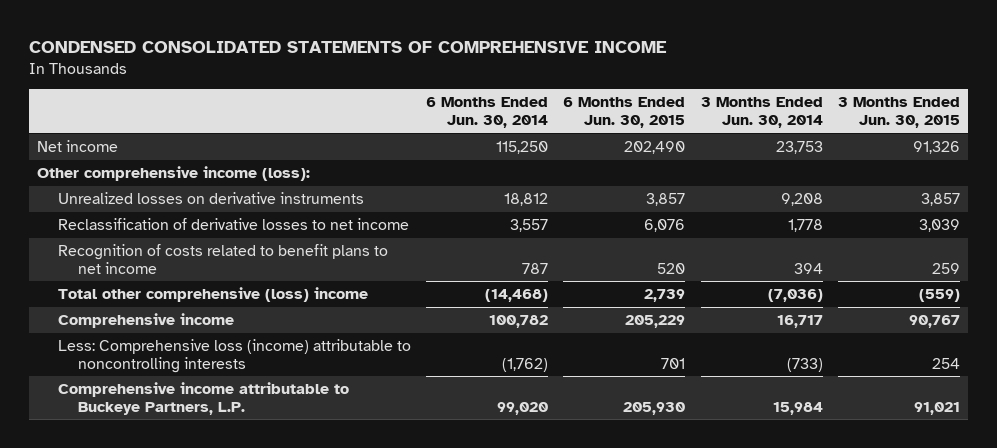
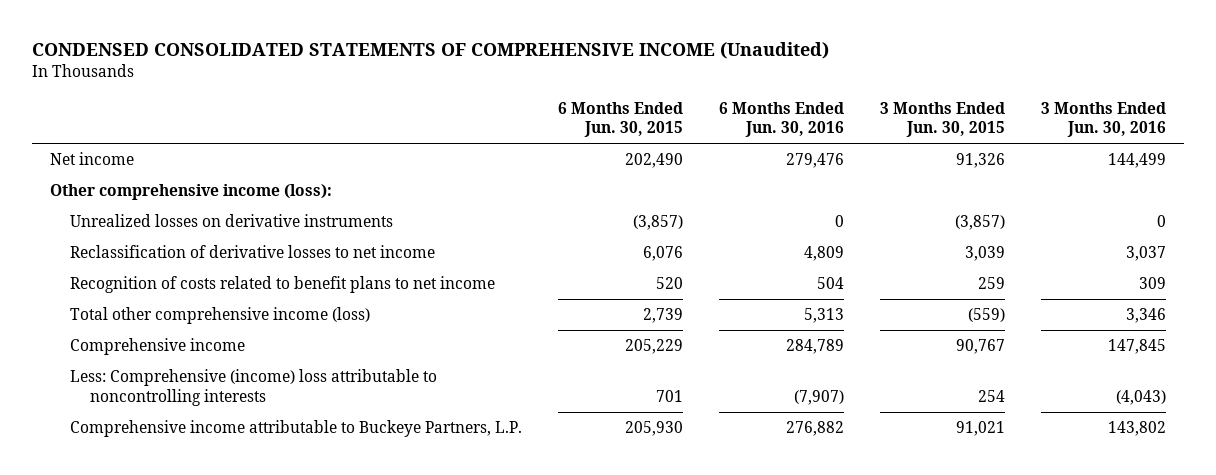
[28,40,667,53] CONDENSED CONSOLIDATED STATEMENTS OF COMPREHENSIVE INCOME -> [31,41,829,59] CONDENSED CONSOLIDATED STATEMENTS OF COMPREHENSIVE INCOME (Unaudited)
[426,97,549,129] 6 Months Ended Jun. 30, 2014 -> none
[700,97,823,129] 3 Months Ended Jun. 30, 2014 -> none
none -> [719,101,845,138] 6 Months Ended Jun. 30, 2016
none -> [1041,101,1167,138] 3 Months Ended Jun. 30, 2016
[646,193,686,207] 3,857 -> [633,215,684,231] (3,857)
[921,193,961,207] 3,857 -> [955,215,1006,231] (3,857)
[57,287,368,303] Total other comprehensive (loss) income -> [70,307,371,325] Total other comprehensive income (loss)
[57,339,411,373] Less: Comprehensive loss (income) attributable to noncontrolling interests -> [70,369,438,406] Less: Comprehensive (income) loss attributable to noncontrolling interests

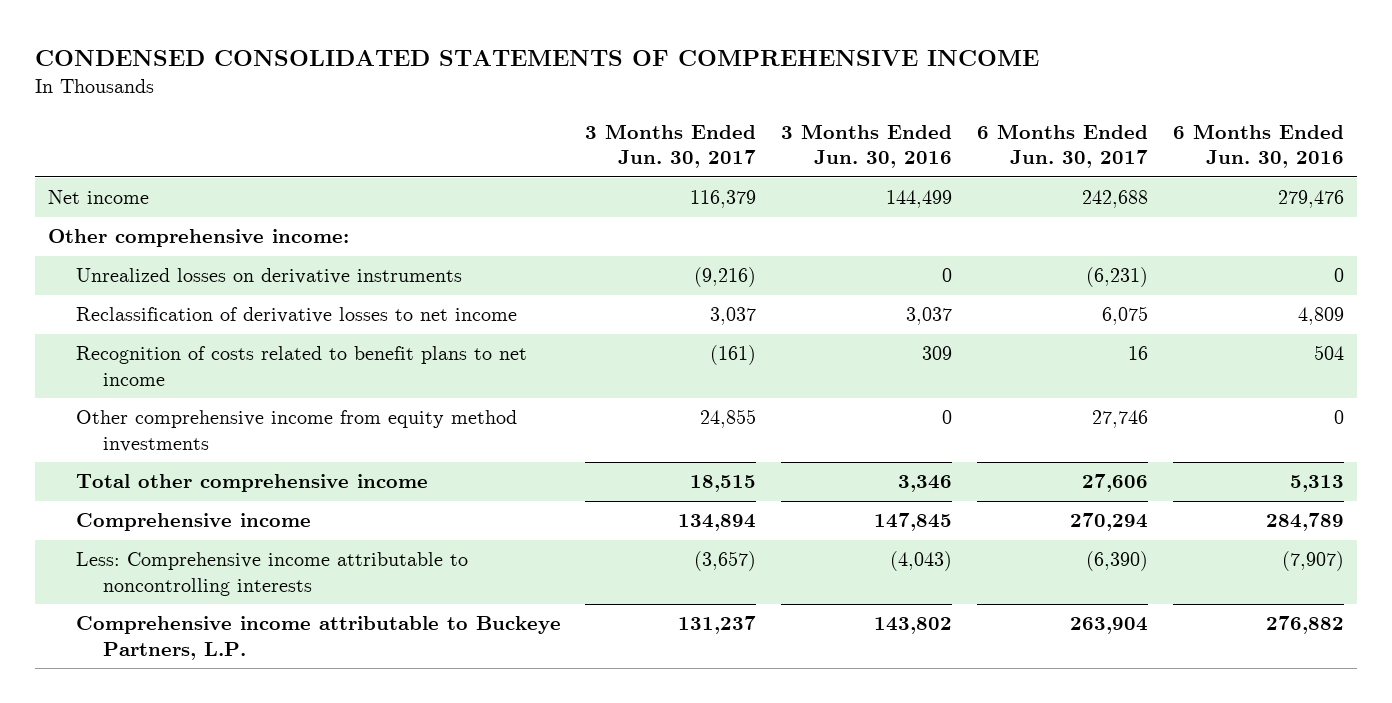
[31,41,829,59] CONDENSED CONSOLIDATED STATEMENTS OF COMPREHENSIVE INCOME (Unaudited) -> [35,50,1040,67] CONDENSED CONSOLIDATED STATEMENTS OF COMPREHENSIVE INCOME
[558,101,684,138] 6 Months Ended Jun. 30, 2015 -> none
[880,101,1006,138] 3 Months Ended Jun. 30, 2015 -> none
none -> [585,123,757,169] 3 Months Ended Jun. 30, 2017
none -> [977,123,1149,169] 6 Months Ended Jun. 30, 2017
[49,184,332,201] Other comprehensive income (loss): -> [47,229,349,248] Other comprehensive income:
none -> [75,410,517,452] Other comprehensive income from equity method investments
[70,307,371,325] Total other comprehensive income (loss) -> [75,474,428,493] Total other comprehensive income
[70,369,438,406] Less: Comprehensive (income) loss attributable to noncontrolling interests -> [75,552,468,596] Less: Comprehensive income attributable to noncontrolling interests

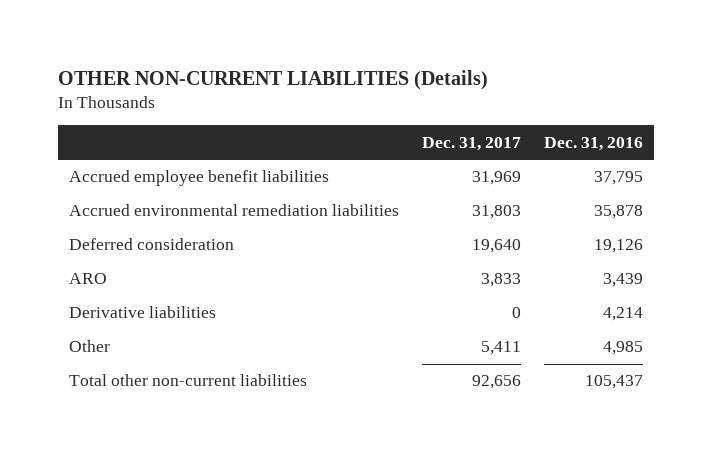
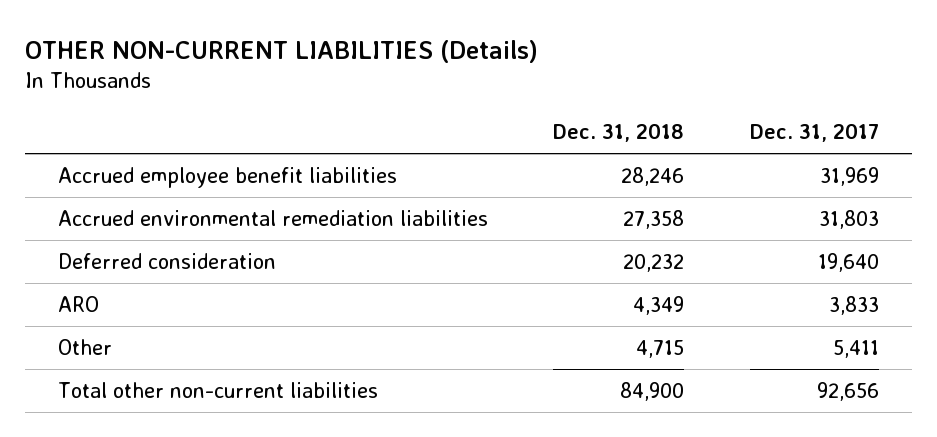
[543,136,643,151] Dec. 31, 2016 -> none
none -> [553,123,685,143] Dec. 31, 2018
[69,306,217,319] Derivative liabilities -> none

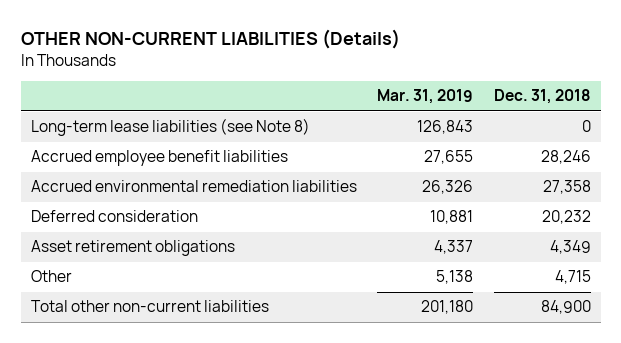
[750,123,880,143] Dec. 31, 2017 -> none
none -> [377,89,474,105] Mar. 31, 2019
none -> [30,118,310,137] Long-term lease liabilities (see Note 8)
[57,295,99,312] ARO -> [30,240,235,257] Asset retirement obligations

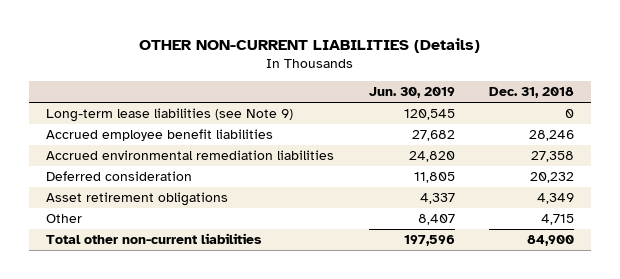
[377,89,474,105] Mar. 31, 2019 -> none
none -> [368,87,455,99] Jun. 30, 2019
[30,118,310,137] Long-term lease liabilities (see Note 8) -> [46,108,294,123] Long-term lease liabilities (see Note 9)

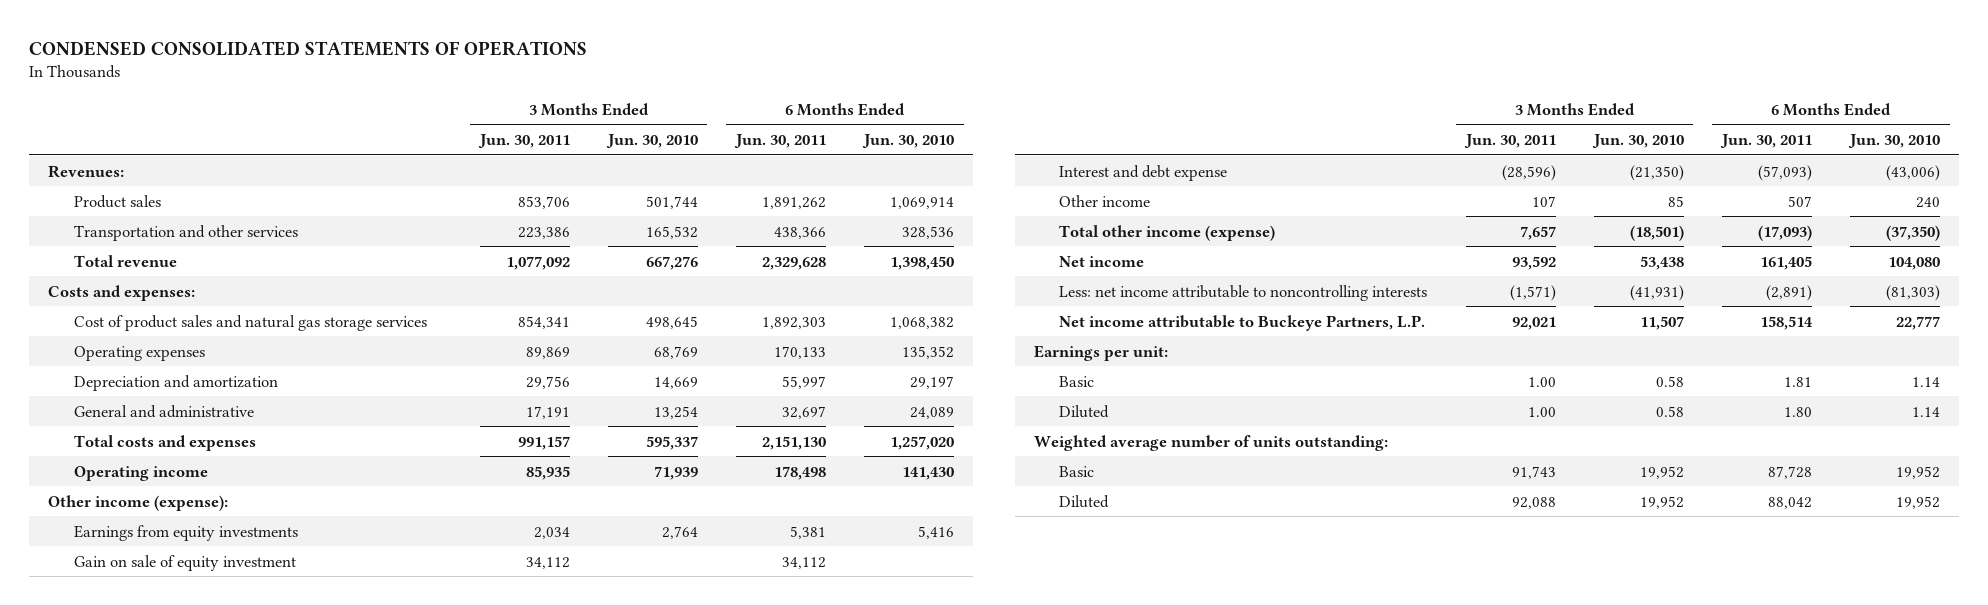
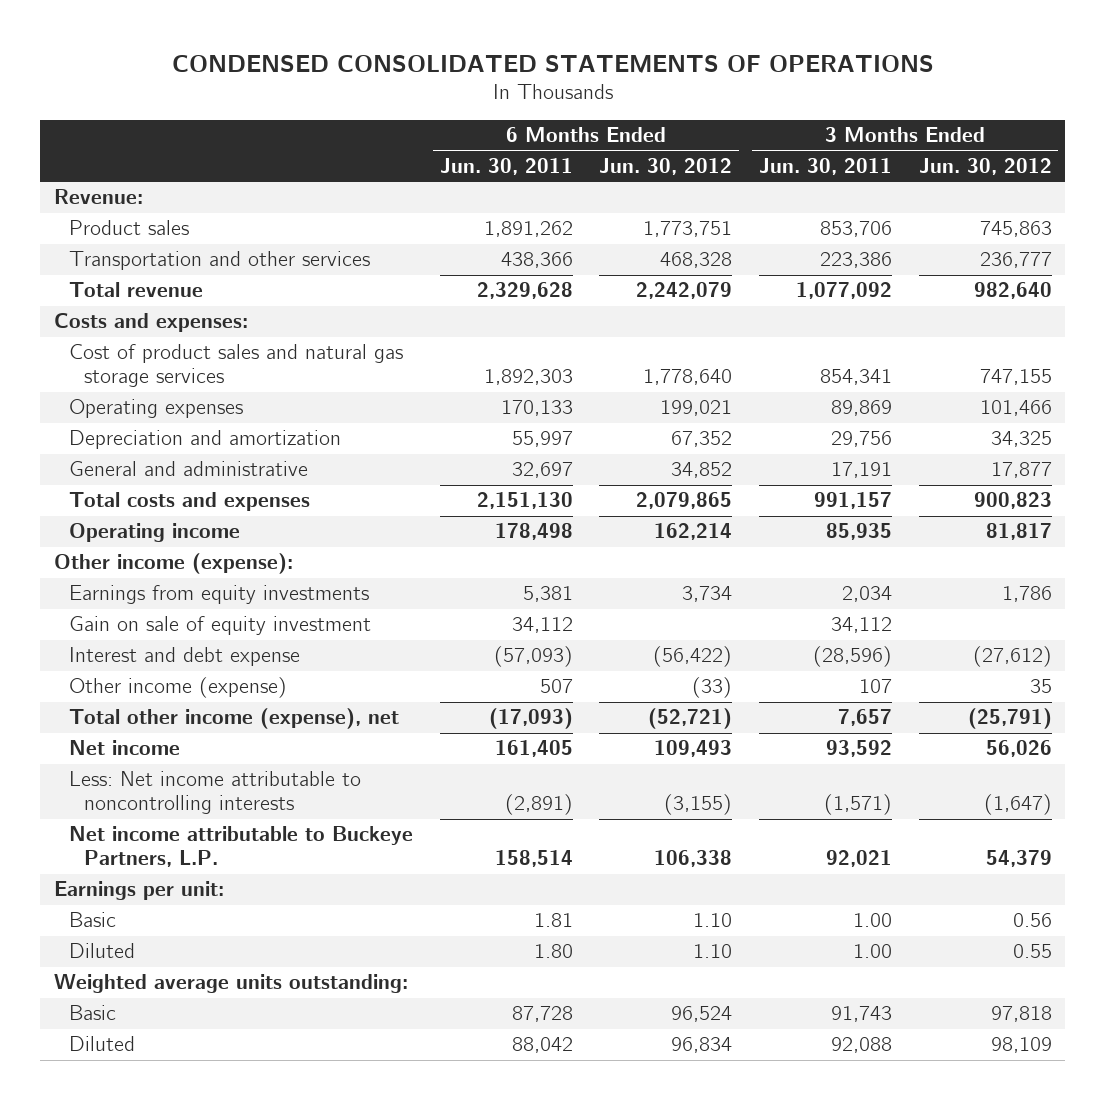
[605,134,698,149] Jun. 30, 2010 -> none
[862,134,955,149] Jun. 30, 2010 -> none
none -> [599,158,733,176] Jun. 30, 2012
none -> [918,158,1052,176] Jun. 30, 2012
[47,164,124,178] Revenues: -> [53,189,143,205] Revenue:
[1059,194,1151,207] Other income -> [68,677,287,699] Other income (expense)
[1059,224,1276,241] Total other income (expense) -> [68,708,399,730] Total other income (expense), net
[1059,284,1428,301] Less: net income attributable to noncontrolling interests -> [68,771,361,815] Less: Net income attributable to noncontrolling interests
[1033,434,1388,451] Weighted average number of units outstanding: -> [53,974,408,994] Weighted average units outstanding:

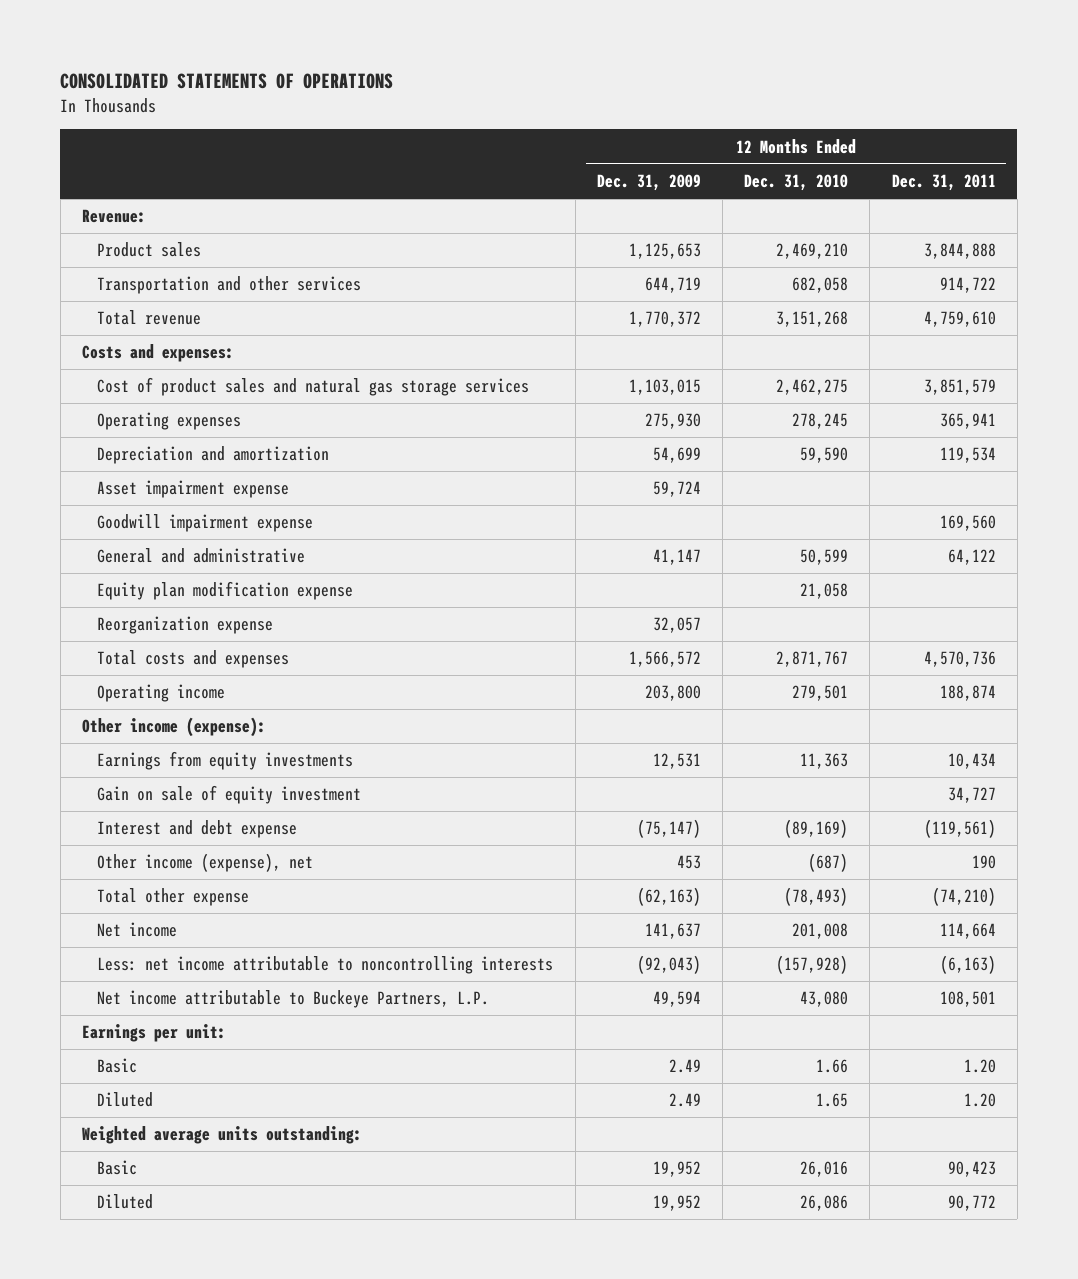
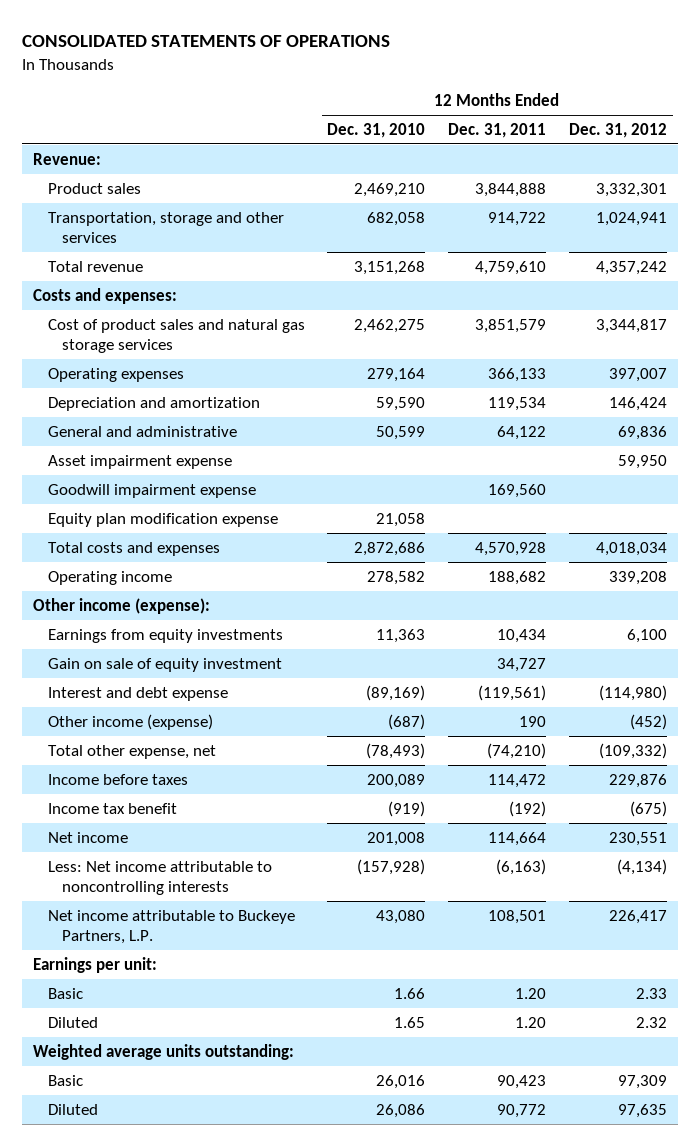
[596,174,701,192] Dec. 31, 2009 -> none
none -> [568,122,667,138] Dec. 31, 2012
[97,276,362,295] Transportation and other services -> [47,211,284,244] Transportation, storage and other services
[792,413,849,430] 278,245 -> [367,367,426,382] 279,164
[939,413,996,430] 365,941 -> [488,367,547,382] 366,133
[97,548,306,564] General and administrative -> [47,425,237,437] General and administrative
[97,616,274,635] Reorganization expense -> none
[776,651,849,668] 2,871,767 -> [354,541,426,556] 2,872,686
[923,651,996,668] 4,570,736 -> [475,541,547,556] 4,570,928
[792,685,849,702] 279,501 -> [367,570,426,585] 278,582
[939,685,996,702] 188,874 -> [488,570,547,585] 188,682
[97,853,314,873] Other income (expense), net -> [47,713,213,730] Other income (expense)
[97,888,250,907] Total other expense -> [47,744,216,759] Total other expense, net
none -> [47,773,188,785] Income before taxes
none -> [47,802,177,814] Income tax benefit
[97,956,554,975] Less: net income attributable to noncontrolling interests -> [47,860,272,896] Less: Net income attributable to noncontrolling interests

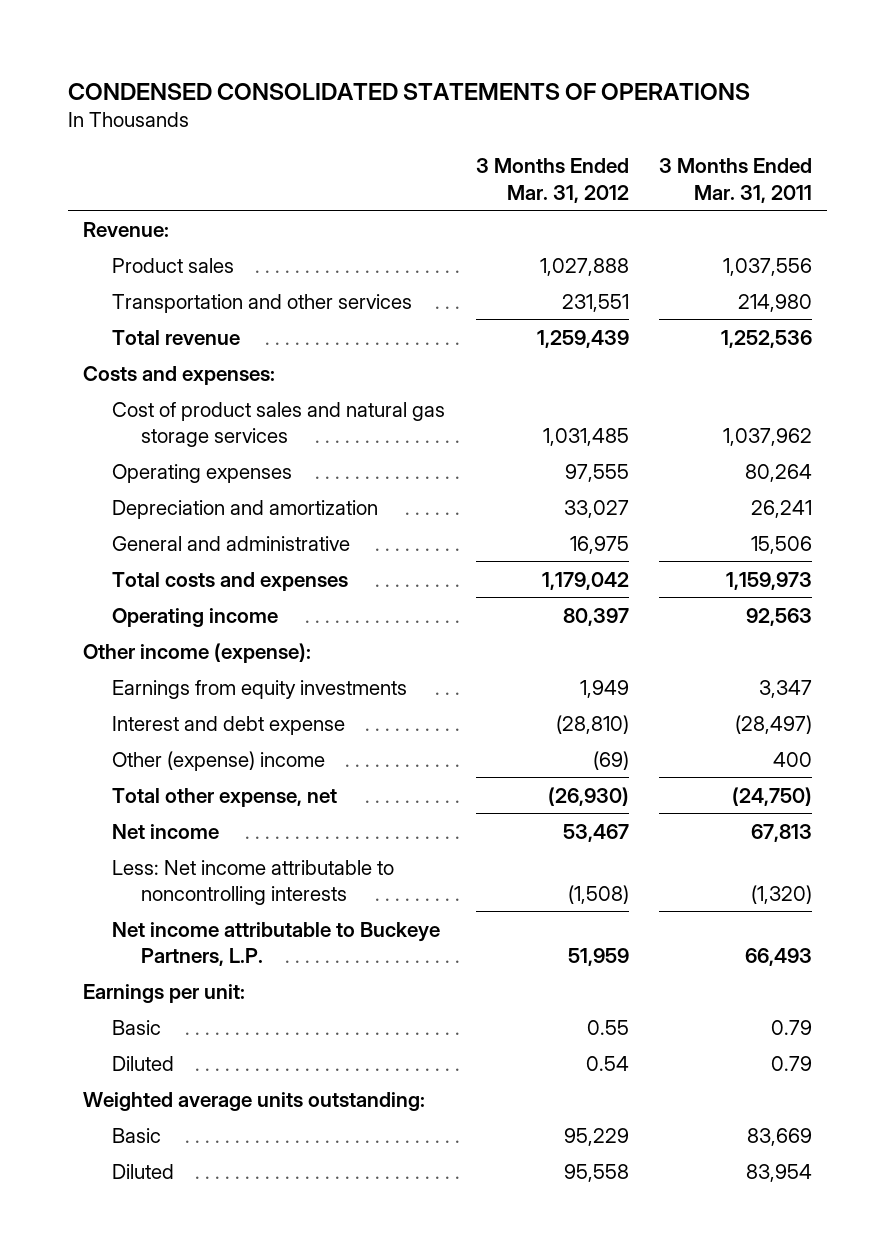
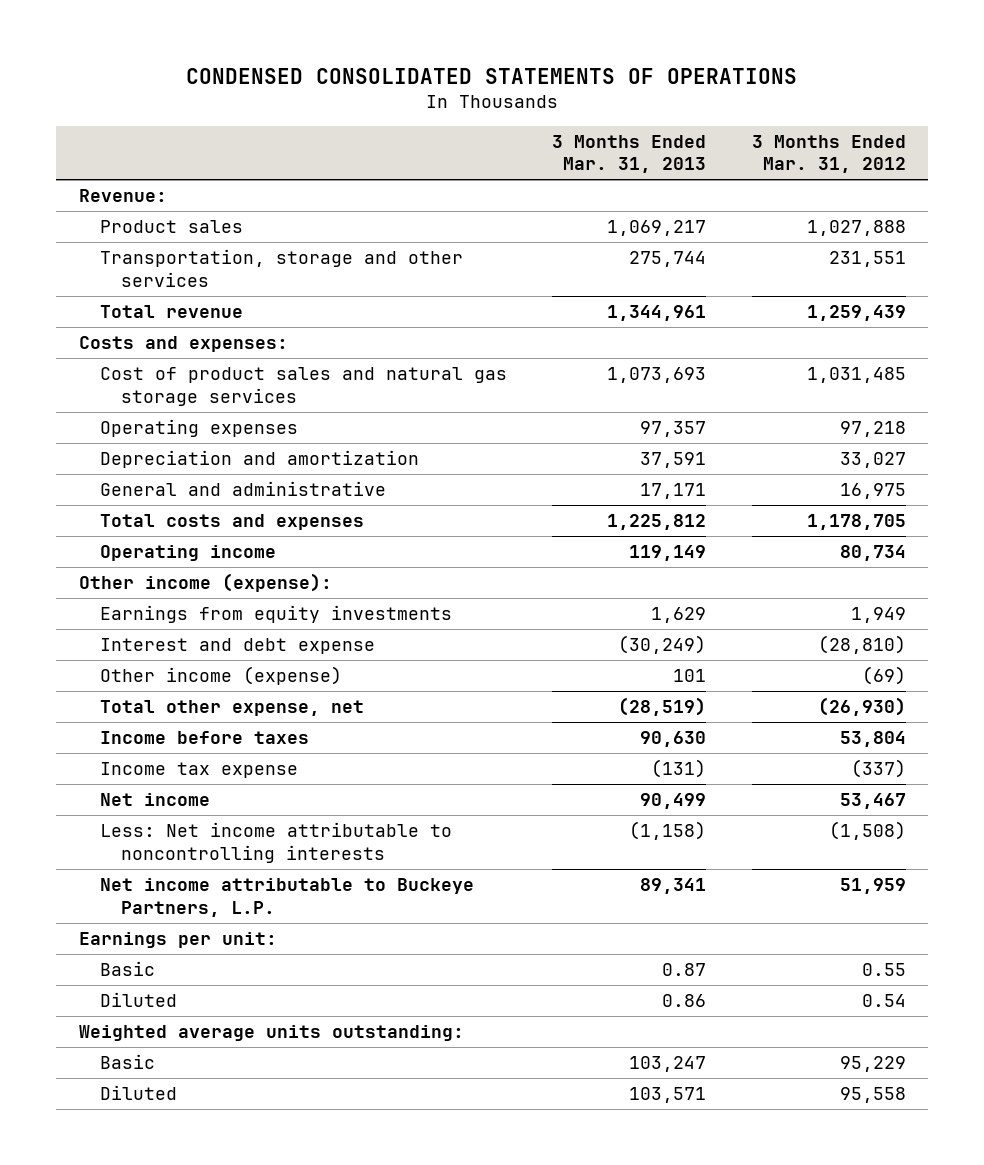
[659,158,813,203] 3 Months Ended Mar. 31, 2011 -> none
none -> [552,134,707,174] 3 Months Ended Mar. 31, 2013
[112,293,413,313] Transportation and other services -> [99,249,463,287] Transportation, storage and other services
[564,463,629,482] 97,555 -> [839,421,906,438] 97,218
[541,571,629,590] 1,179,042 -> [806,514,906,531] 1,178,705
[562,607,629,626] 80,397 -> [839,545,906,562] 80,734
[112,750,326,771] Other (expense) income -> [99,666,342,686] Other income (expense)
none -> [99,731,309,745] Income before taxes
none -> [99,762,298,779] Income tax expense

